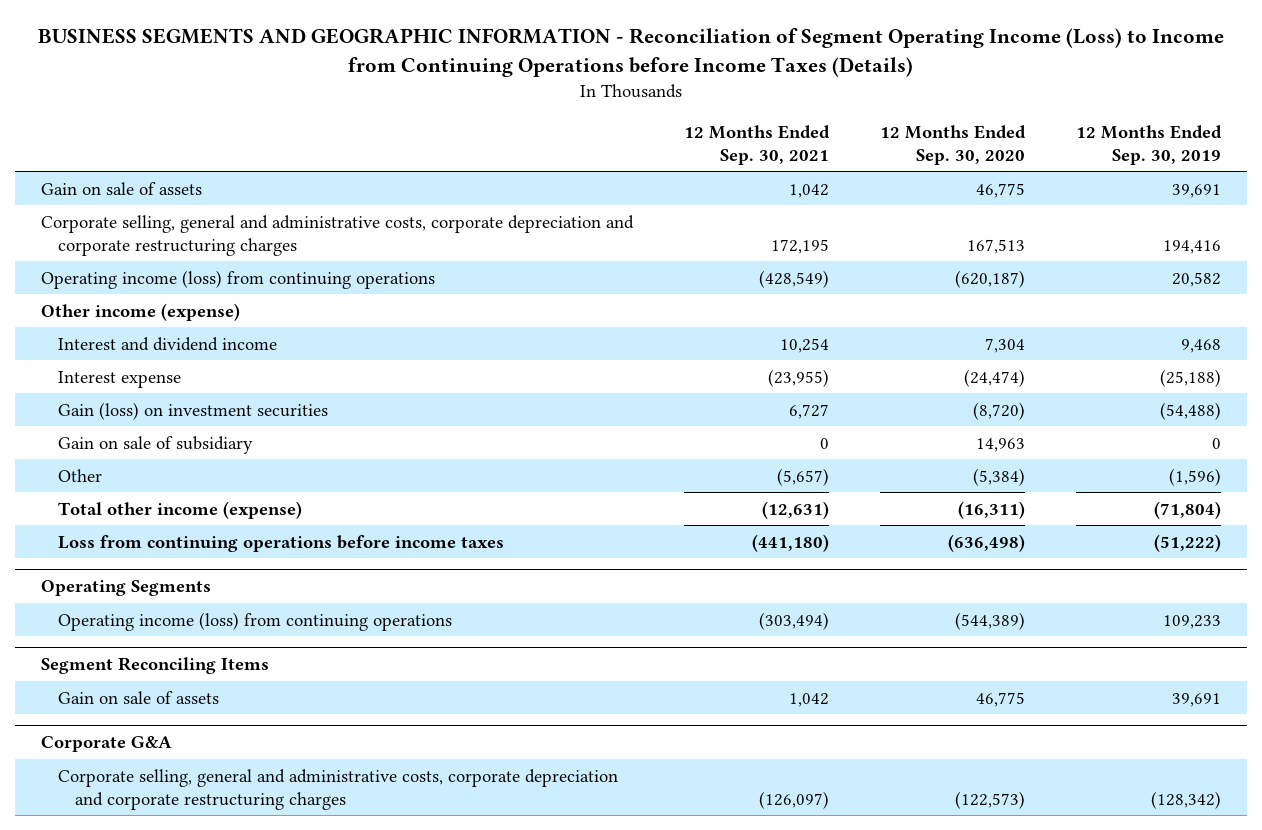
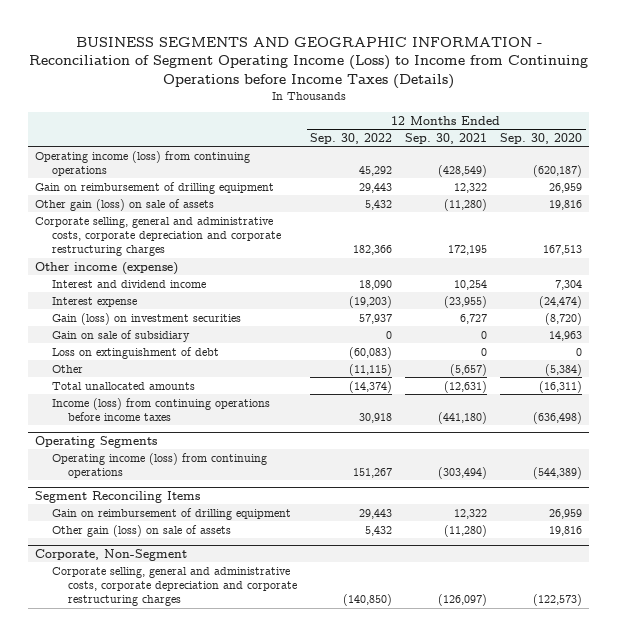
[1076,124,1223,165] 12 Months Ended Sep. 30, 2019 -> none
none -> [310,132,393,144] Sep. 30, 2022
[40,181,202,195] Gain on sale of assets -> none
none -> [34,181,274,194] Gain on reimbursement of drilling equipment
none -> [34,198,214,211] Other gain (loss) on sale of assets
[40,214,634,256] Corporate selling, general and administrative costs, corporate depreciation and corporate restructuring charges -> [34,216,281,257] Corporate selling, general and administrative costs, corporate depreciation and corporate restructuring charges
none -> [51,346,219,359] Loss on extinguishment of debt
[57,500,302,519] Total other income (expense) -> [51,381,195,390] Total unallocated amounts
[57,534,504,552] Loss from continuing operations before income taxes -> [51,397,270,421] Income (loss) from continuing operations before income taxes
none -> [51,507,291,520] Gain on reimbursement of drilling equipment
[57,690,219,704] Gain on sale of assets -> [51,524,231,537] Other gain (loss) on sale of assets
[788,692,829,707] 1,042 -> [444,524,488,537] (11,280)
[976,691,1026,707] 46,775 -> [549,525,583,536] 19,816
[40,736,172,753] Corporate G&A -> [34,548,187,561] Corporate, Non-Segment

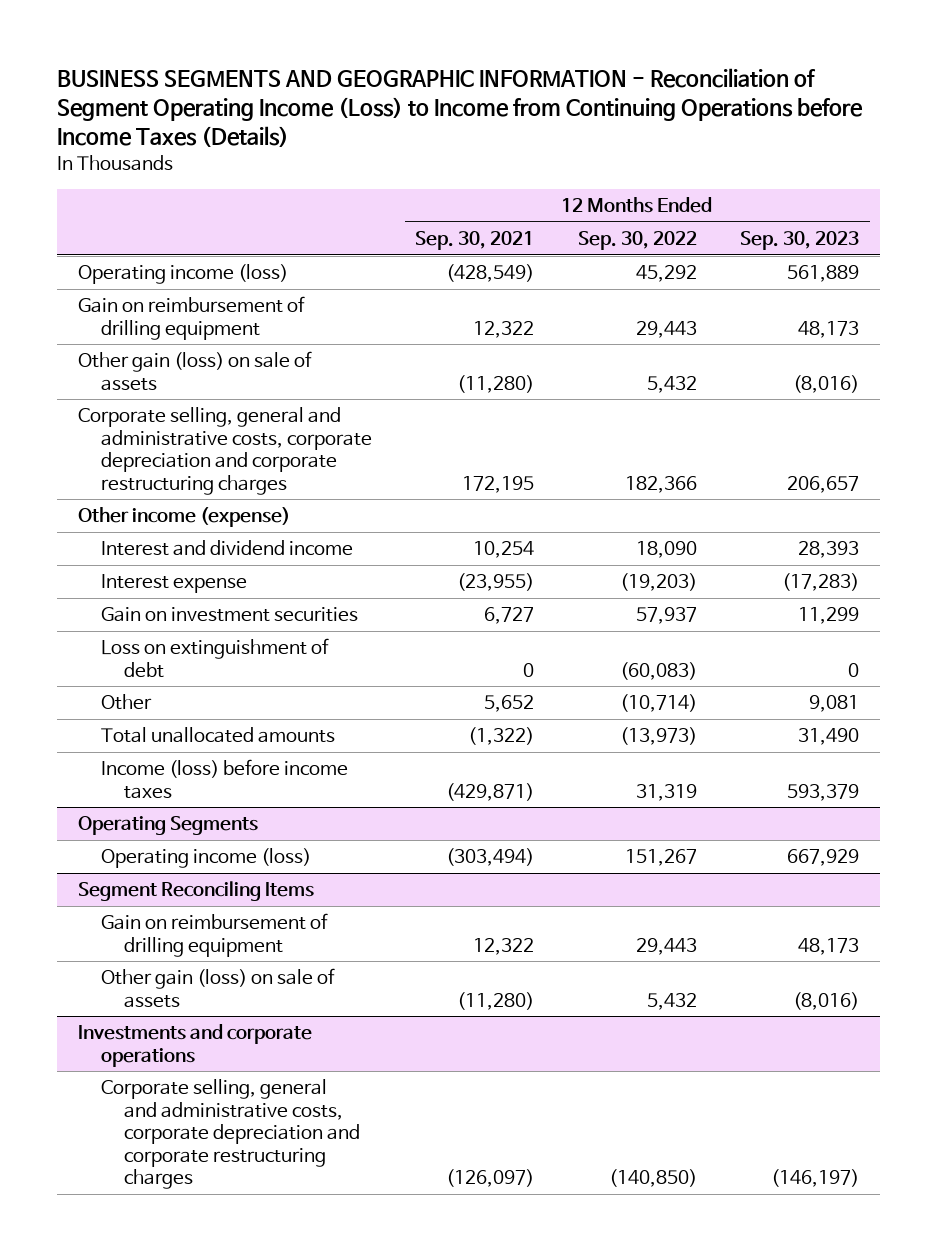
[500,132,583,144] Sep. 30, 2020 -> none
none -> [739,230,859,250] Sep. 30, 2023
[34,150,250,176] Operating income (loss) from continuing operations -> [78,264,289,285] Operating income (loss)
[51,329,190,342] Gain on sale of subsidiary -> none
[51,312,241,325] Gain (loss) on investment securities -> [101,607,359,623] Gain on investment securities
[349,363,393,376] (11,115) -> [619,694,697,713] (10,714)
[450,363,488,376] (5,657) -> [484,695,535,713] 5,652
[349,380,393,393] (14,374) -> [619,727,697,746] (13,973)
[444,380,488,393] (12,631) -> [468,727,535,746] (1,322)
[51,397,270,421] Income (loss) from continuing operations before income taxes -> [101,759,349,799] Income (loss) before income taxes
[359,412,393,423] 30,918 -> [635,783,697,801] 31,319
[438,411,488,424] (441,180) -> [446,782,535,801] (429,871)
[51,452,267,478] Operating income (loss) from continuing operations -> [101,848,312,869] Operating income (loss)
[34,548,187,561] Corporate, Non-Segment -> [78,1024,313,1067] Investments and corporate operations

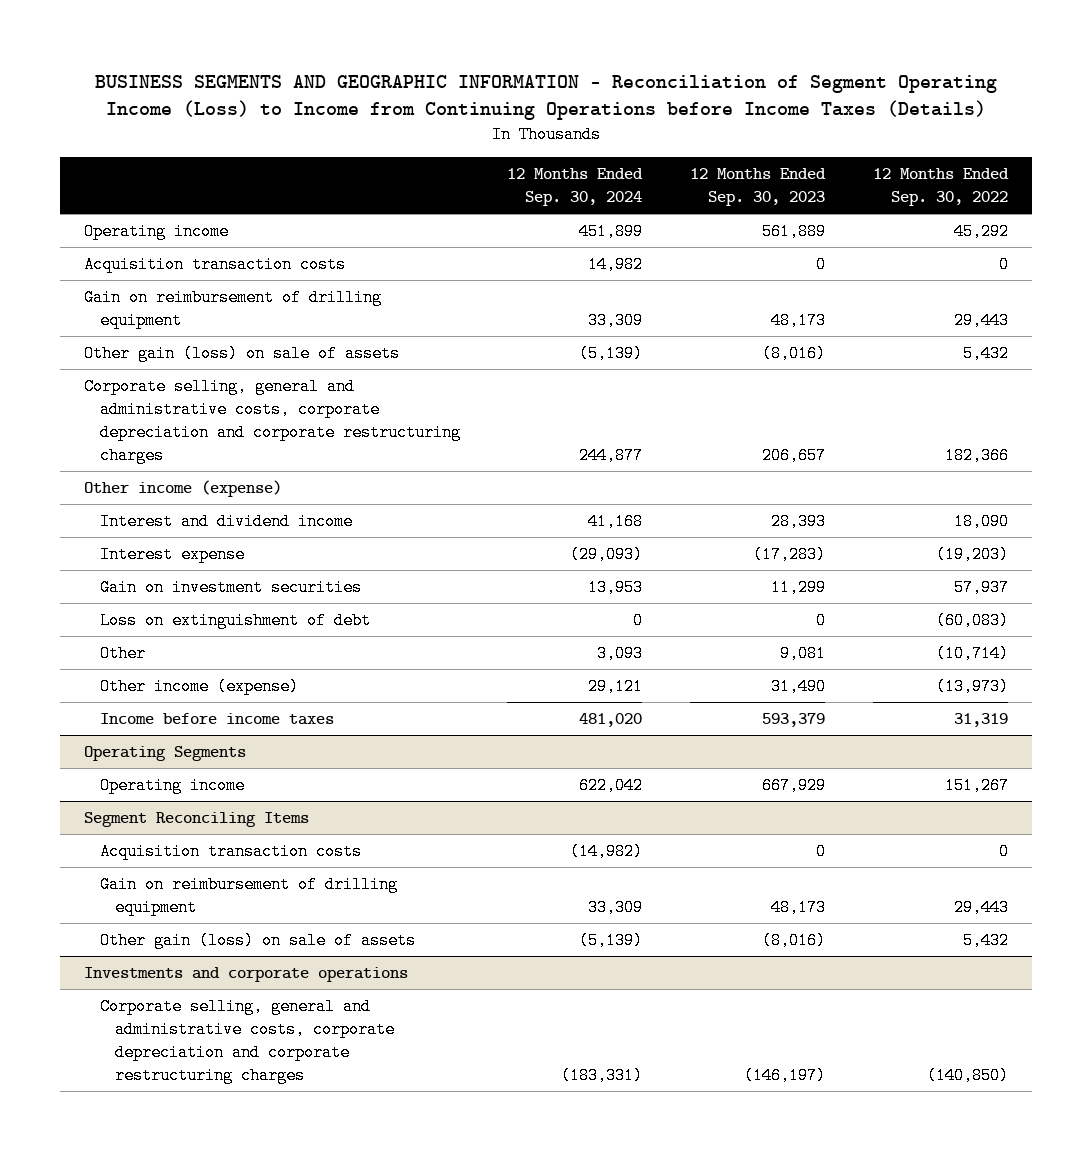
[415,230,535,250] Sep. 30, 2021 -> none
none -> [507,168,644,207] 12 Months Ended Sep. 30, 2024
[78,264,289,285] Operating income (loss) -> [84,222,230,240] Operating income
none -> [84,255,347,273] Acquisition transaction costs
[101,727,336,744] Total unallocated amounts -> [99,677,299,695] Other income (expense)
[101,759,349,799] Income (loss) before income taxes -> [99,712,334,725] Income before income taxes
[101,848,312,869] Operating income (loss) -> [99,776,245,794] Operating income
none -> [99,842,362,860] Acquisition transaction costs

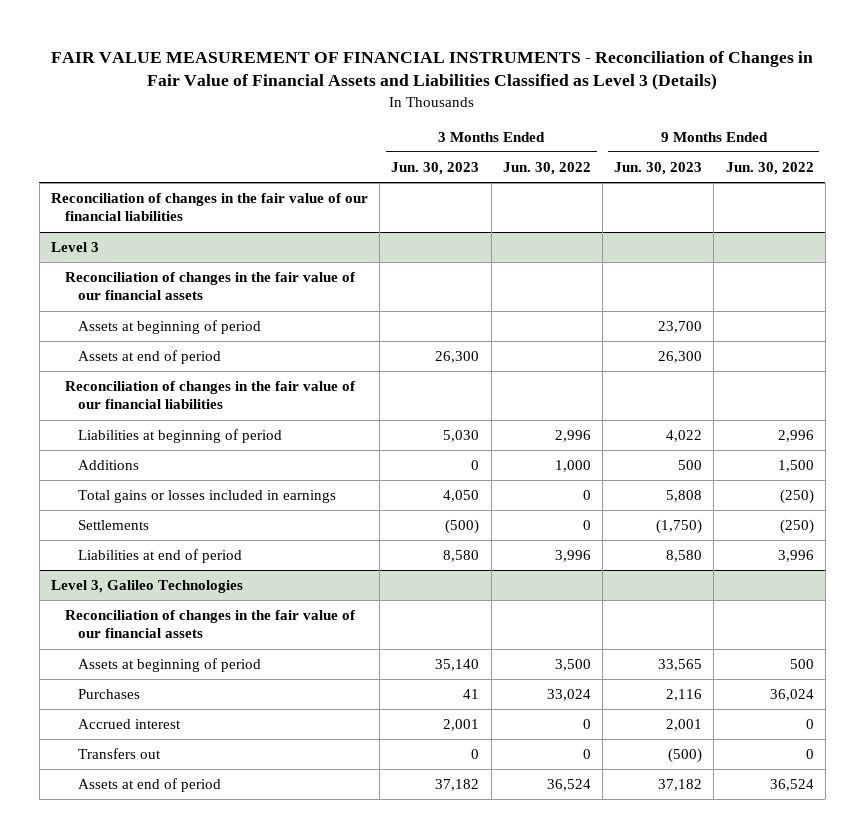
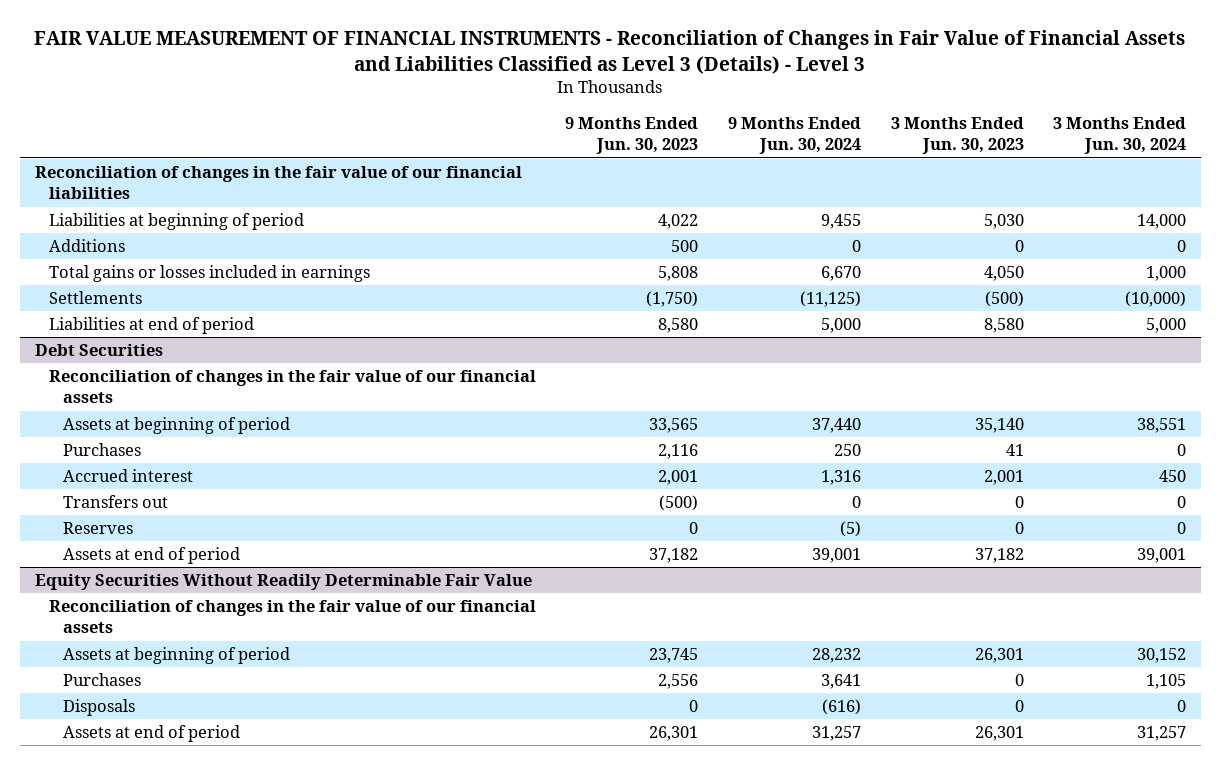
[51,50,814,91] FAIR VALUE MEASUREMENT OF FINANCIAL INSTRUMENTS - Reconciliation of Changes in Fair Value of Financial Assets and Liabilities Classified as Level 3 (Details) -> [34,30,1186,75] FAIR VALUE MEASUREMENT OF FINANCIAL INSTRUMENTS - Reconciliation of Changes in Fair Value of Financial Assets and Liabilities Classified as Level 3 (Details) - Level 3
[502,161,591,175] Jun. 30, 2022 -> none
[725,161,814,175] Jun. 30, 2022 -> none
none -> [727,117,861,155] 9 Months Ended Jun. 30, 2024
none -> [1053,117,1187,155] 3 Months Ended Jun. 30, 2024
[50,242,99,253] Level 3 -> none
[64,272,356,301] Reconciliation of changes in the fair value of our financial assets -> none
[78,320,262,335] Assets at beginning of period -> none
[78,350,222,365] Assets at end of period -> none
[64,381,356,410] Reconciliation of changes in the fair value of our financial liabilities -> none
[50,580,243,594] Level 3, Galileo Technologies -> none
none -> [34,344,163,357] Debt Securities
none -> [63,522,134,535] Reserves
none -> [34,574,532,591] Equity Securities Without Readily Determinable Fair Value
none -> [48,600,536,634] Reconciliation of changes in the fair value of our financial assets
none -> [63,647,291,665] Assets at beginning of period
none -> [63,673,142,687] Purchases
none -> [63,699,136,717] Disposals
none -> [63,725,241,743] Assets at end of period

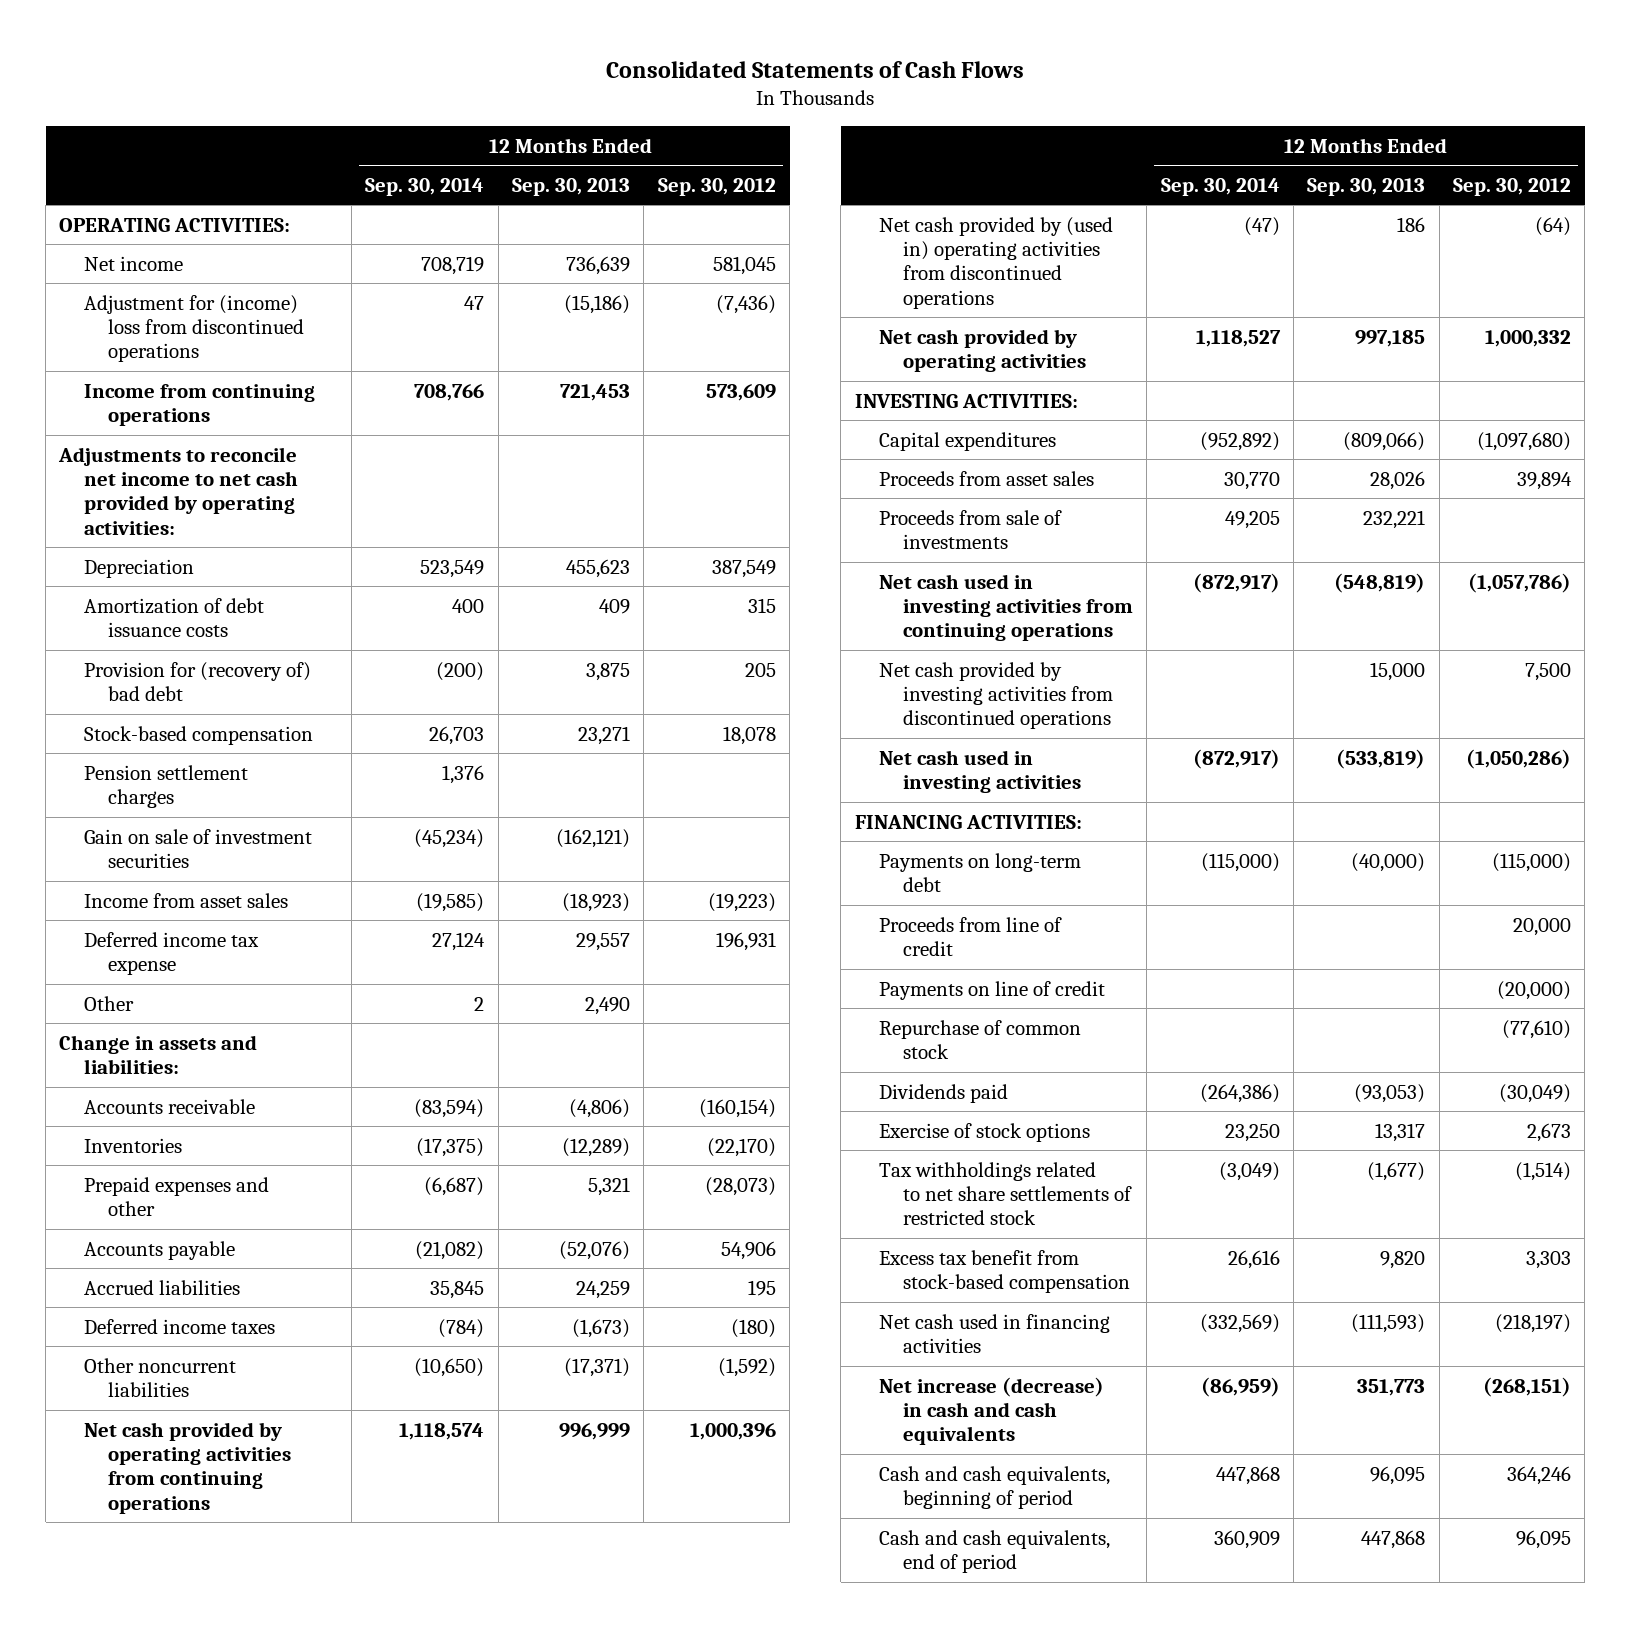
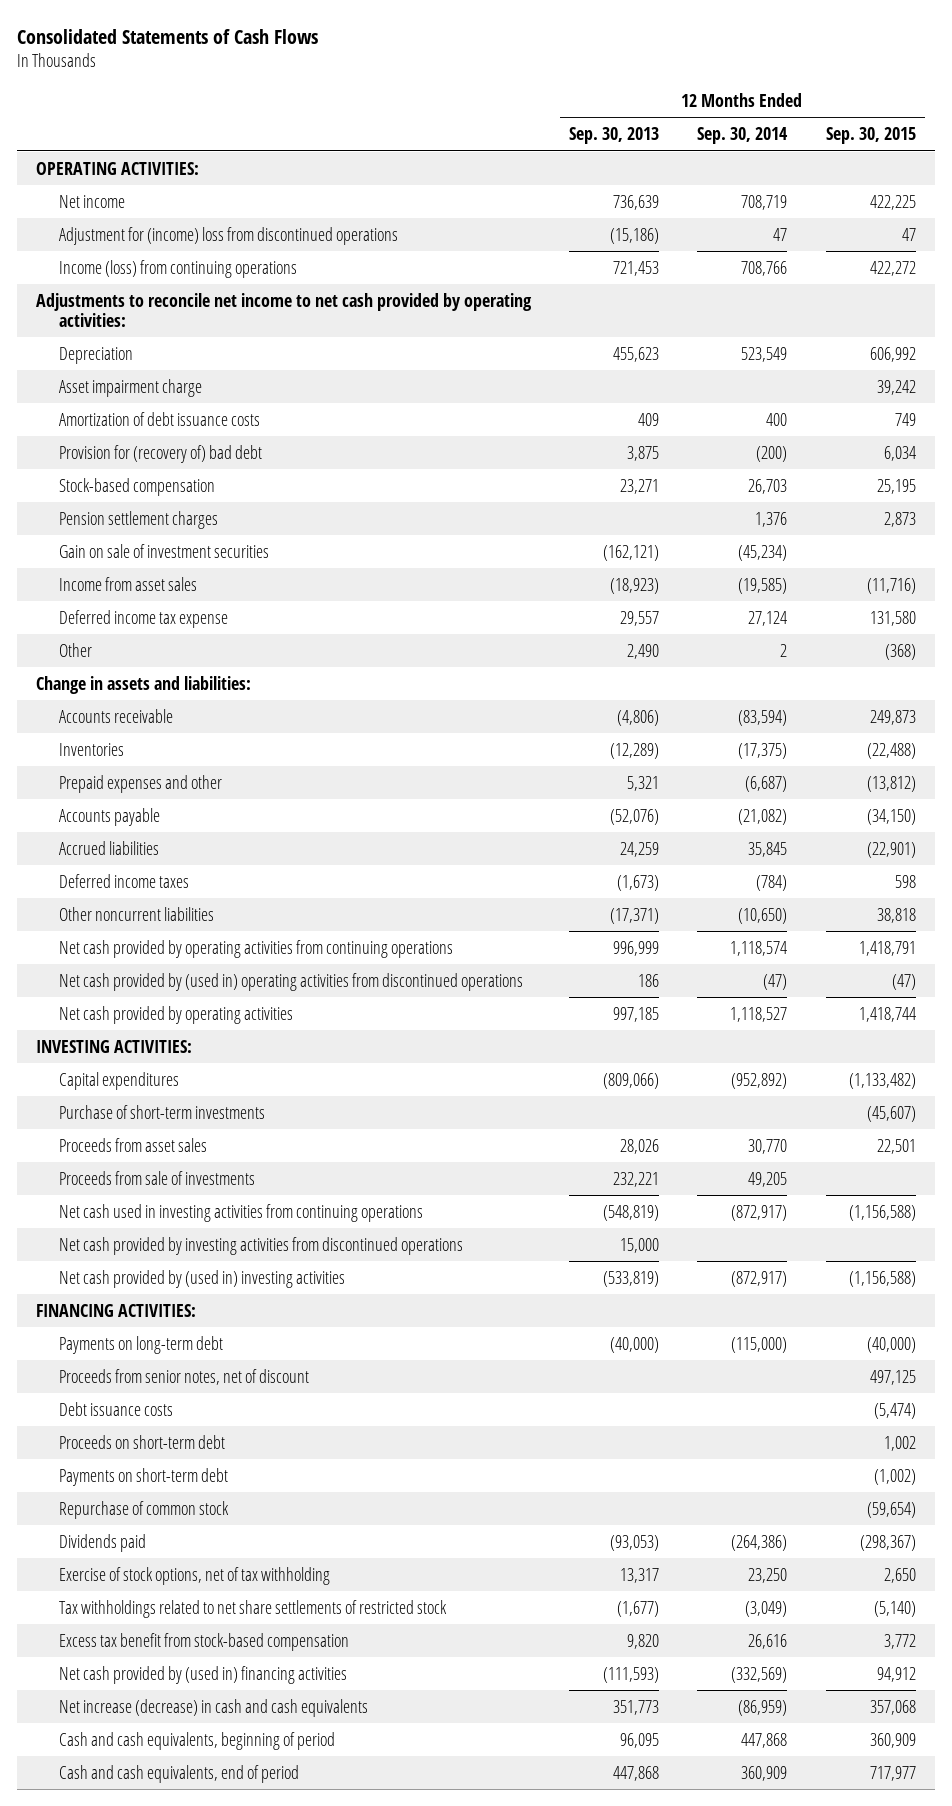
[657,177,776,196] Sep. 30, 2012 -> none
none -> [825,127,916,145] Sep. 30, 2015
[83,383,315,427] Income from continuing operations -> [59,259,298,278] Income (loss) from continuing operations
none -> [59,378,203,397] Asset impairment charge
none -> [59,1104,266,1119] Purchase of short-term investments
[878,749,1082,794] Net cash used in investing activities -> [59,1269,346,1288] Net cash provided by (used in) investing activities
[878,916,1062,957] Proceeds from line of credit -> none
[878,980,1105,1000] Payments on line of credit -> none
none -> [59,1368,310,1385] Proceeds from senior notes, net of discount
none -> [59,1401,174,1416] Debt issuance costs
none -> [59,1434,226,1449] Proceeds on short-term debt
none -> [59,1467,229,1486] Payments on short-term debt
[878,1122,1090,1142] Exercise of stock options -> [59,1566,331,1585] Exercise of stock options, net of tax withholding
[878,1313,1110,1354] Net cash used in financing activities -> [59,1665,348,1684] Net cash provided by (used in) financing activities

